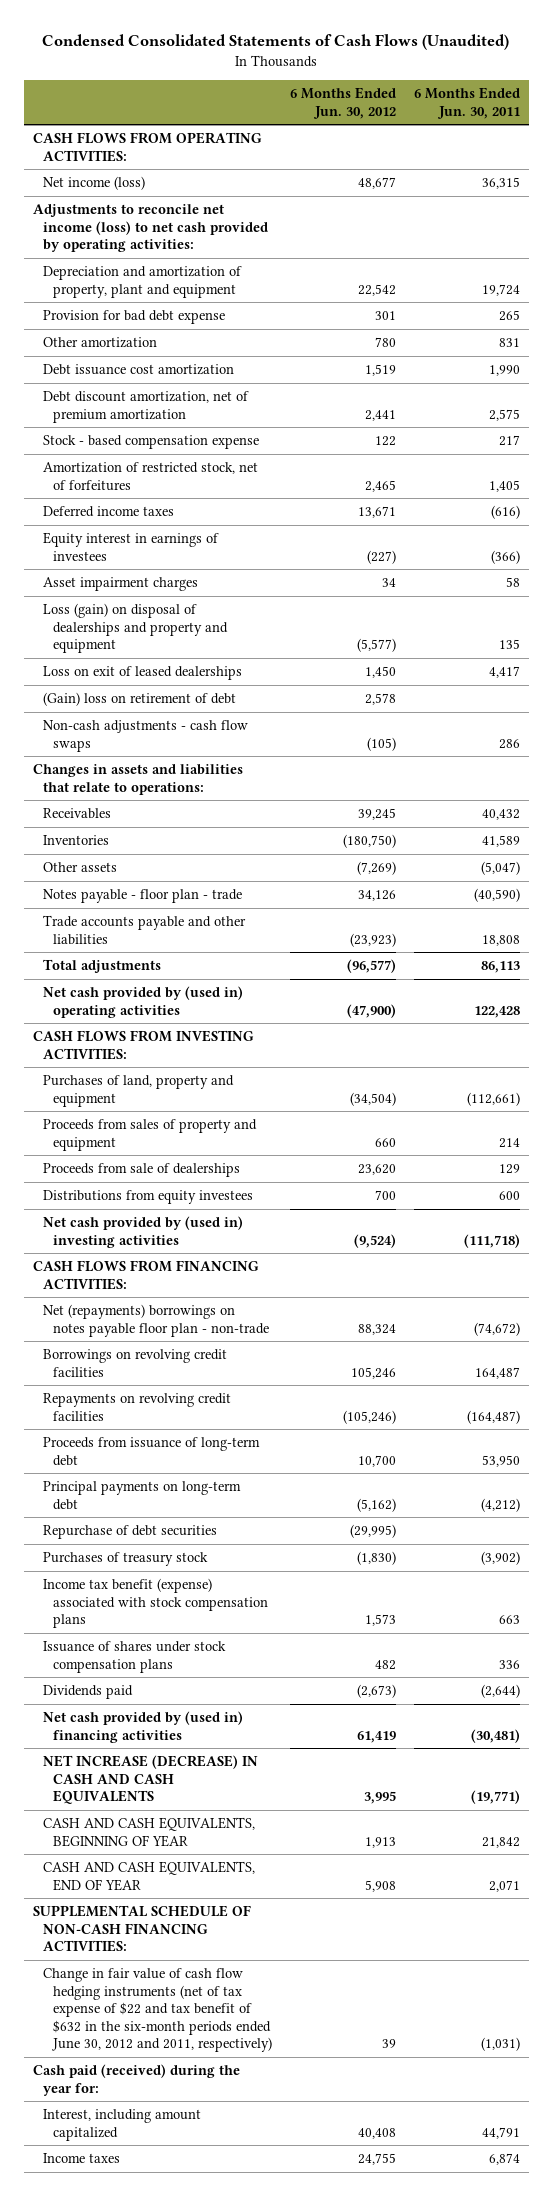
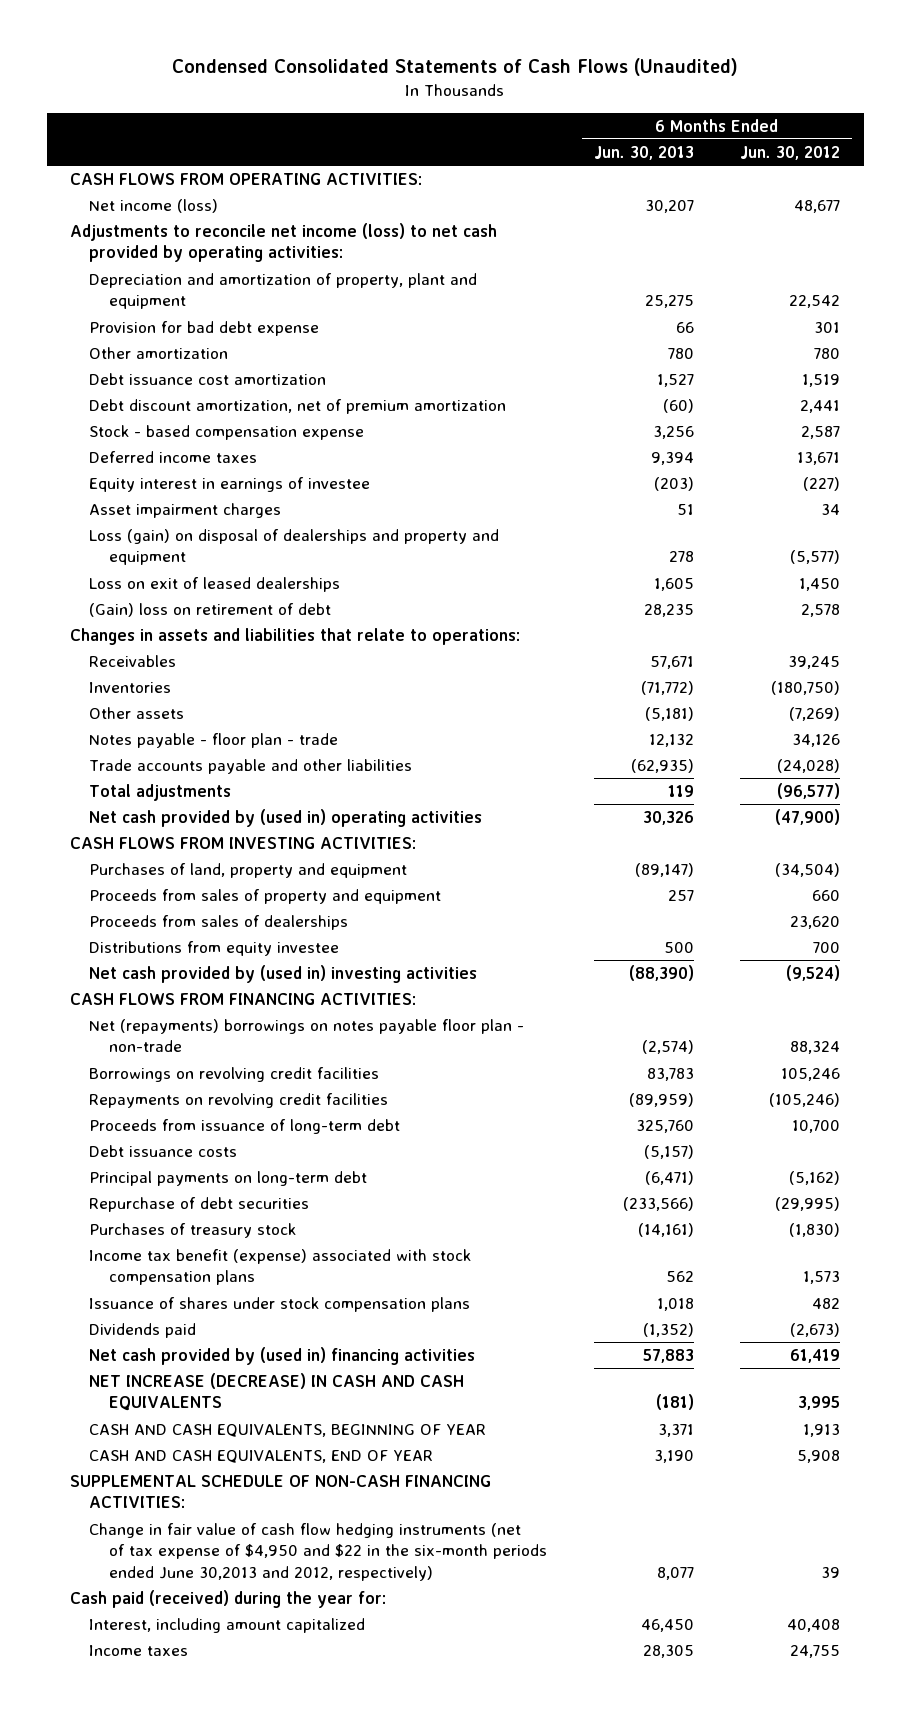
[413,87,520,119] 6 Months Ended Jun. 30, 2011 -> none
none -> [593,145,694,160] Jun. 30, 2013
[42,462,258,491] Amortization of restricted stock, net of forfeitures -> none
[374,436,396,447] 122 -> [801,425,841,439] 2,587
[42,532,219,561] Equity interest in earnings of investees -> [89,476,371,492] Equity interest in earnings of investee
[42,720,248,752] Non-cash adjustments - cash flow swaps -> none
[349,932,396,947] (23,923) -> [777,758,841,773] (24,028)
[42,1163,240,1178] Proceeds from sale of dealerships -> [89,914,349,930] Proceeds from sales of dealerships
[42,1190,253,1205] Distributions from equity investees -> [89,940,340,956] Distributions from equity investee
none -> [89,1144,238,1157] Debt issuance costs
[42,1968,273,2053] Change in fair value of cash flow hedging instruments (net of tax expense of $22 and tax benefit of $632 in the six-month periods ended June 30, 2012 and 2011, respectively) -> [89,1522,547,1581] Change in fair value of cash flow hedging instruments (net of tax expense of $4,950 and $22 in the six-month periods ended June 30,2013 and 2012, respectively)

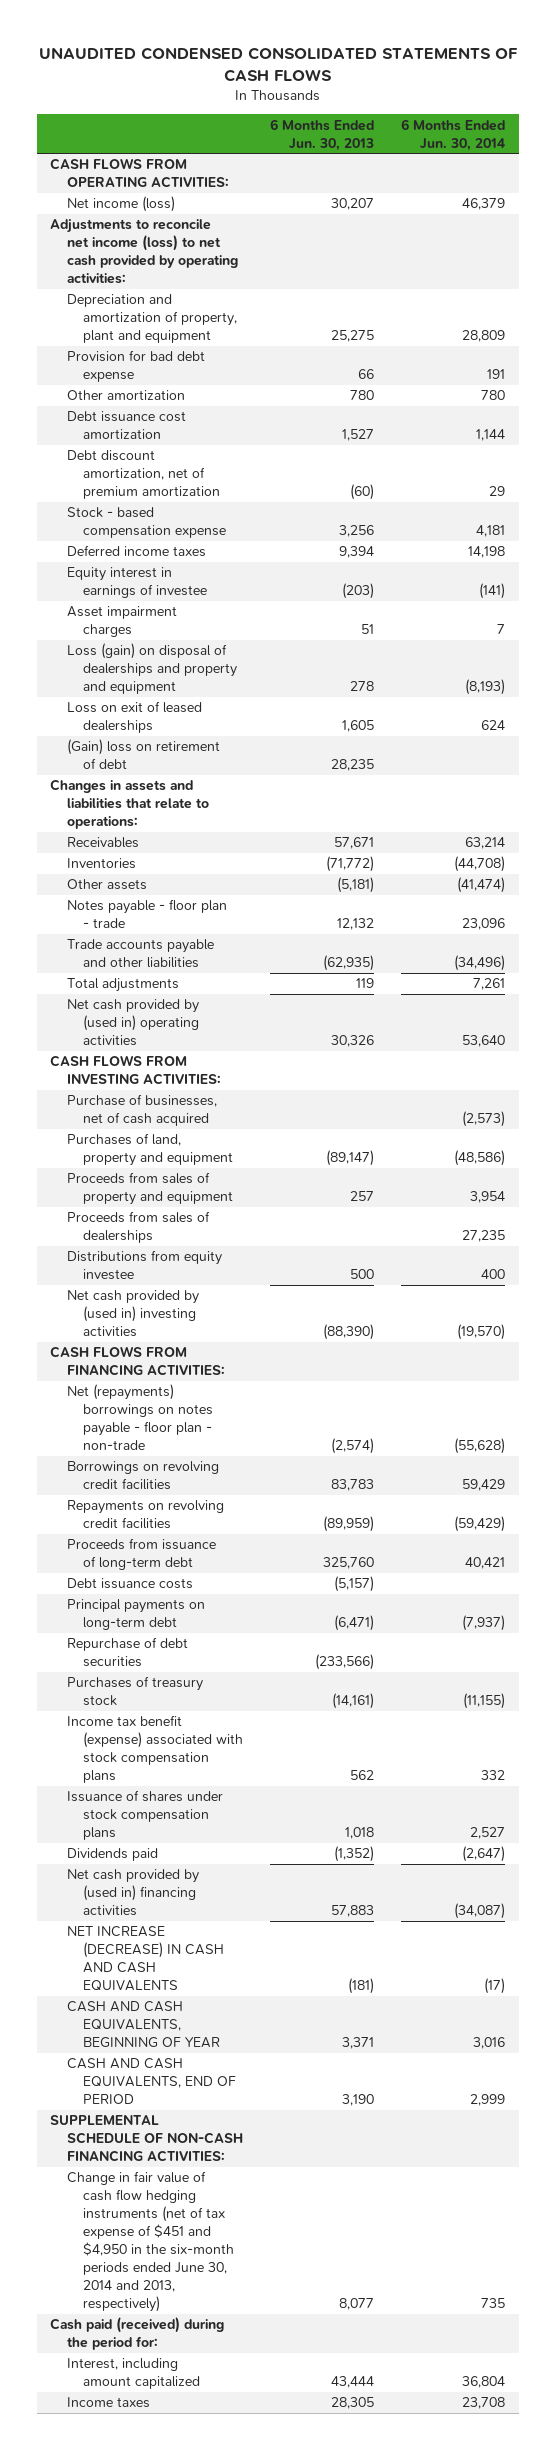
[172,57,739,76] Condensed Consolidated Statements of Cash Flows (Unaudited) -> [38,46,518,82] UNAUDITED CONDENSED CONSOLIDATED STATEMENTS OF CASH FLOWS
[740,145,841,160] Jun. 30, 2012 -> none
none -> [401,118,506,151] 6 Months Ended Jun. 30, 2014
none -> [66,1094,217,1127] Purchase of businesses, net of cash acquired
[89,1018,525,1053] Net (repayments) borrowings on notes payable floor plan - non-trade -> [66,1384,214,1451] Net (repayments) borrowings on notes payable - floor plan - non-trade
[89,1449,434,1463] CASH AND CASH EQUIVALENTS, END OF YEAR -> [66,2058,237,2105] CASH AND CASH EQUIVALENTS, END OF PERIOD
[89,1522,547,1581] Change in fair value of cash flow hedging instruments (net of tax expense of $4,950 and $22 in the six-month periods ended June 30,2013 and 2012, respectively) -> [66,2171,235,2312] Change in fair value of cash flow hedging instruments (net of tax expense of $451 and $4,950 in the six-month periods ended June 30, 2014 and 2013, respectively)
[69,1589,386,1608] Cash paid (received) during the year for: -> [50,2317,225,2351] Cash paid (received) during the period for:
[640,1618,694,1632] 46,450 -> [331,2376,375,2389] 43,444

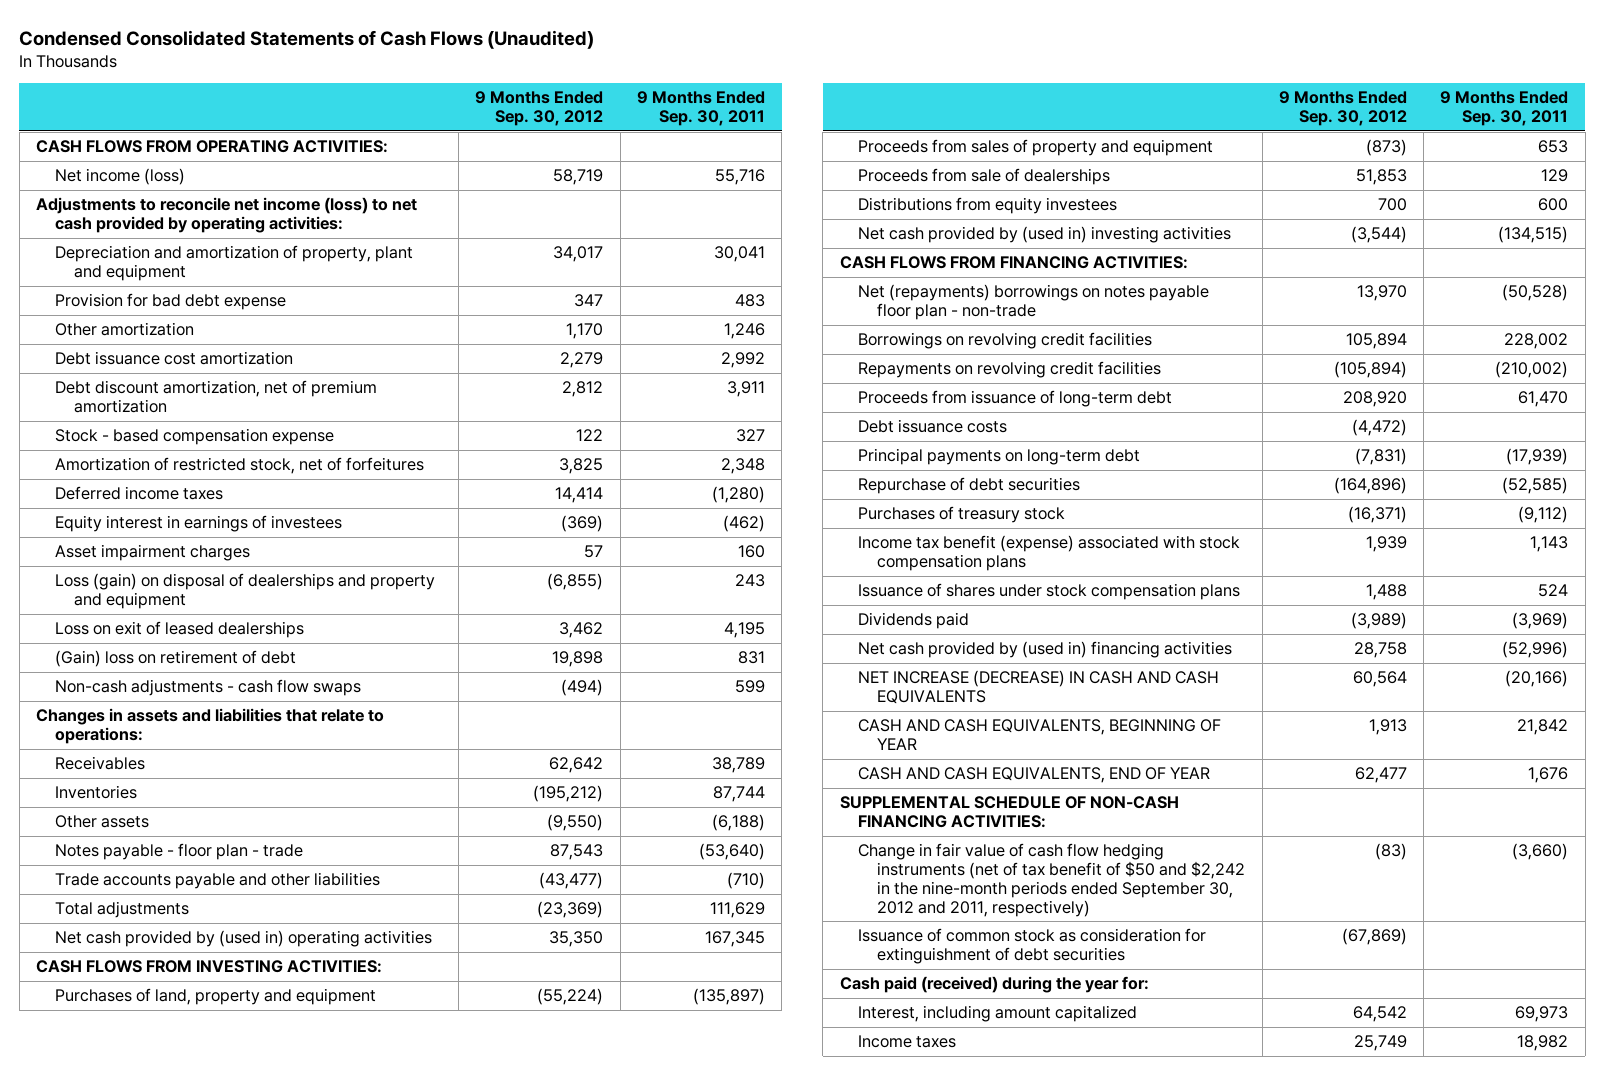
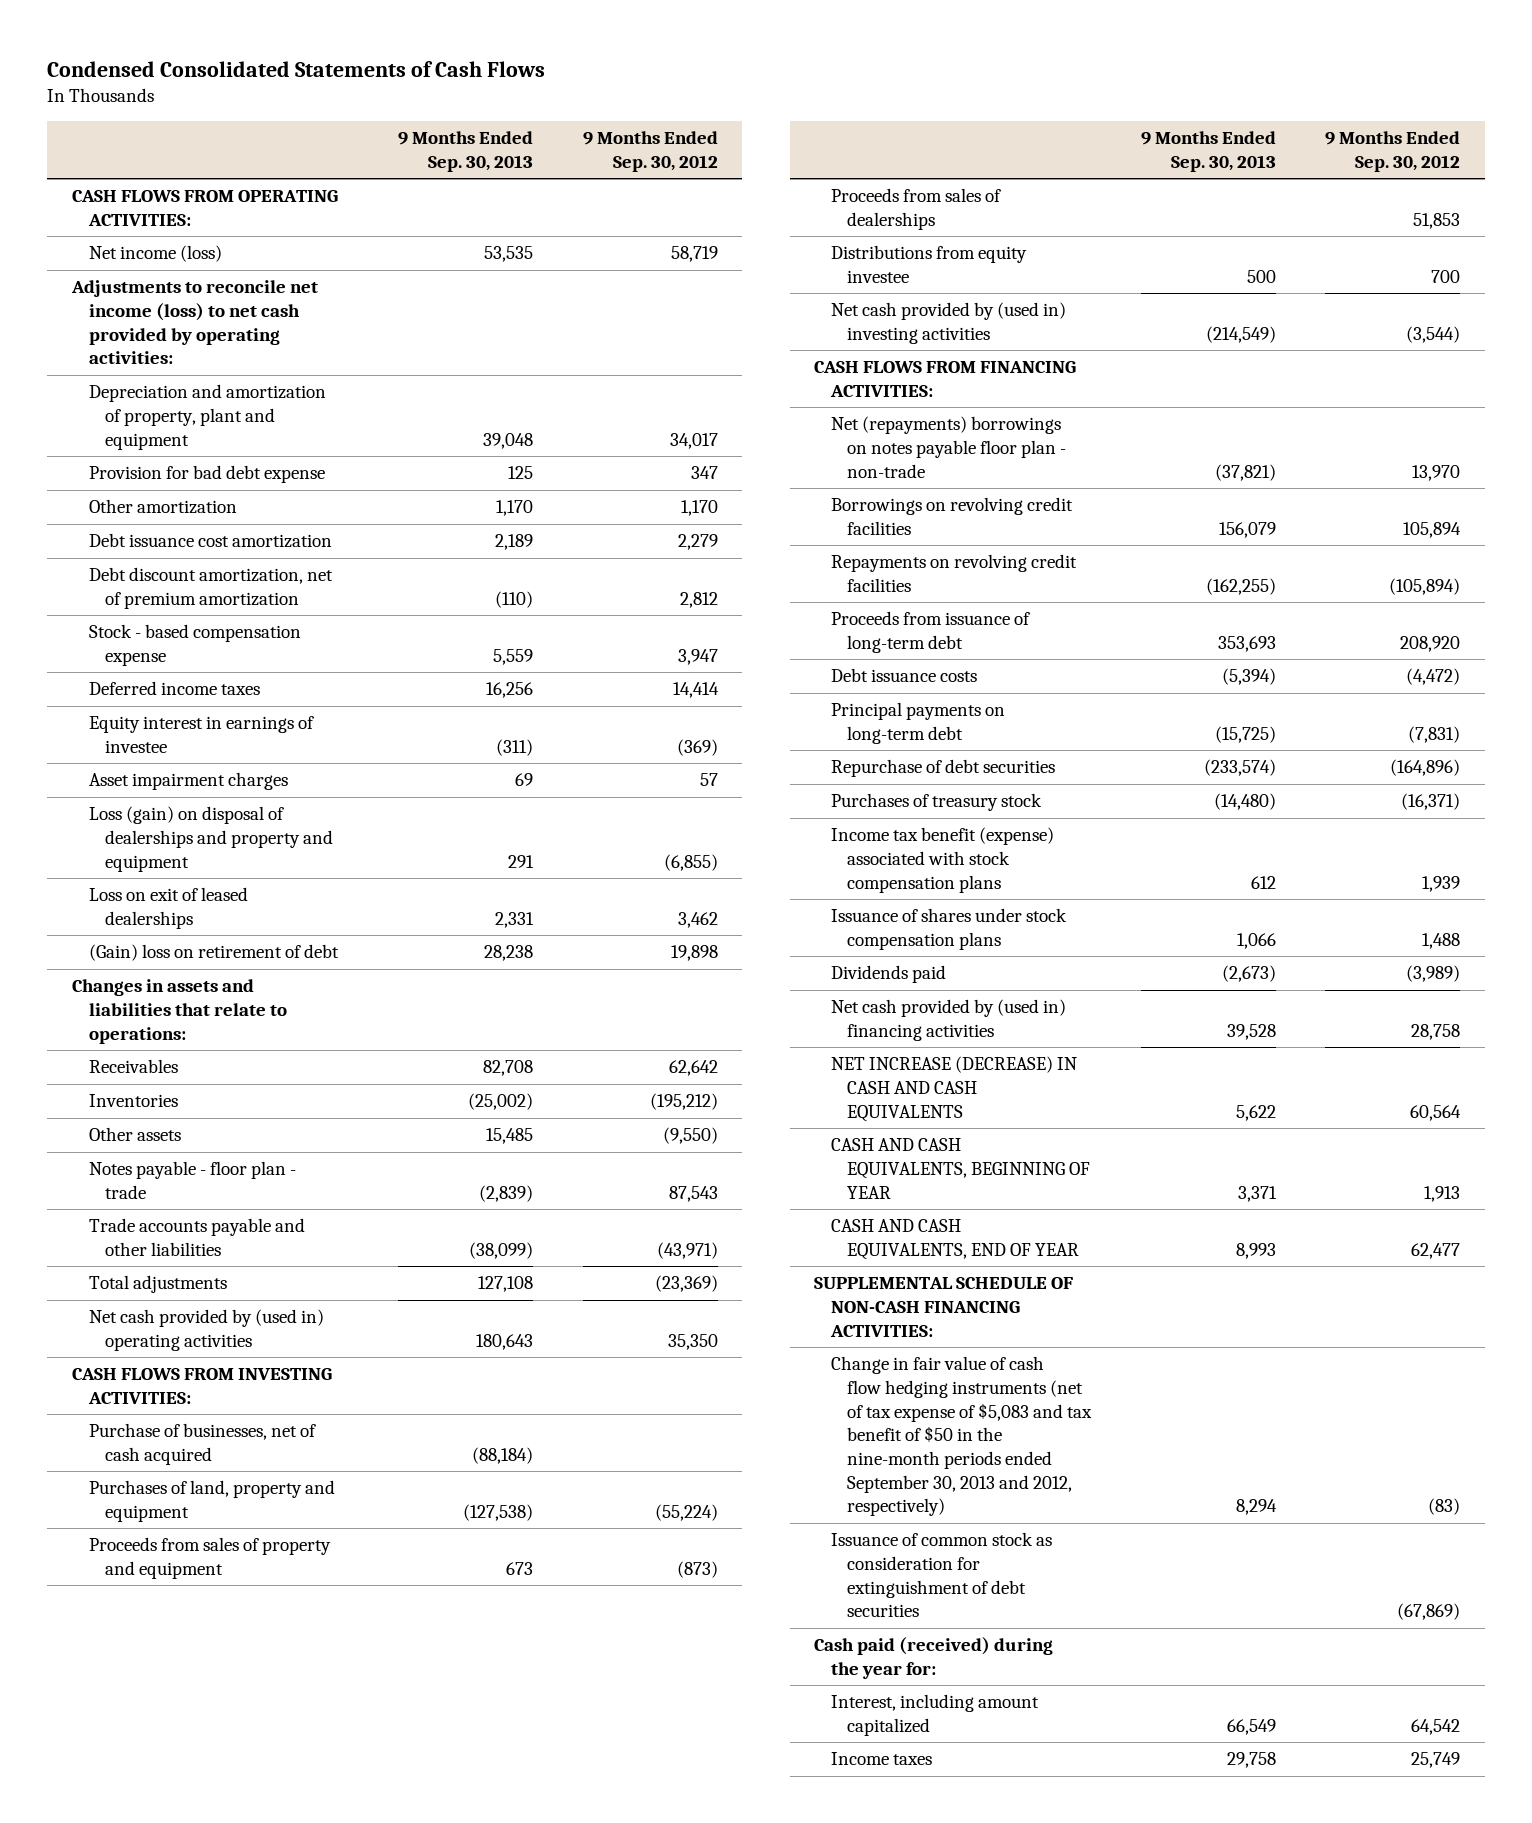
[19,29,595,49] Condensed Consolidated Statements of Cash Flows (Unaudited) -> [47,60,546,77] Condensed Consolidated Statements of Cash Flows
[636,91,765,127] 9 Months Ended Sep. 30, 2011 -> none
none -> [398,131,534,172] 9 Months Ended Sep. 30, 2013
[54,457,424,475] Amortization of restricted stock, net of forfeitures -> none
[576,429,604,442] 122 -> [677,648,718,665] 3,947
[54,515,342,533] Equity interest in earnings of investees -> [88,716,314,753] Equity interest in earnings of investee
[54,679,361,697] Non-cash adjustments - cash flow swaps -> none
[539,872,604,890] (43,477) -> [656,1241,718,1259] (43,971)
none -> [88,1423,316,1465] Purchase of businesses, net of cash acquired
[858,168,1111,186] Proceeds from sale of dealerships -> [830,188,1001,230] Proceeds from sales of dealerships
[858,197,1118,215] Distributions from equity investees -> [830,245,1027,283] Distributions from equity investee
[858,843,1246,917] Change in fair value of cash flow hedging instruments (net of tax benefit of $50 and $2,242 in the nine-month periods ended September 30, 2012 and 2011, respectively) -> [830,1356,1093,1517] Change in fair value of cash flow hedging instruments (net of tax expense of $5,083 and tax benefit of $50 in the nine-month periods ended September 30, 2013 and 2012, respectively)

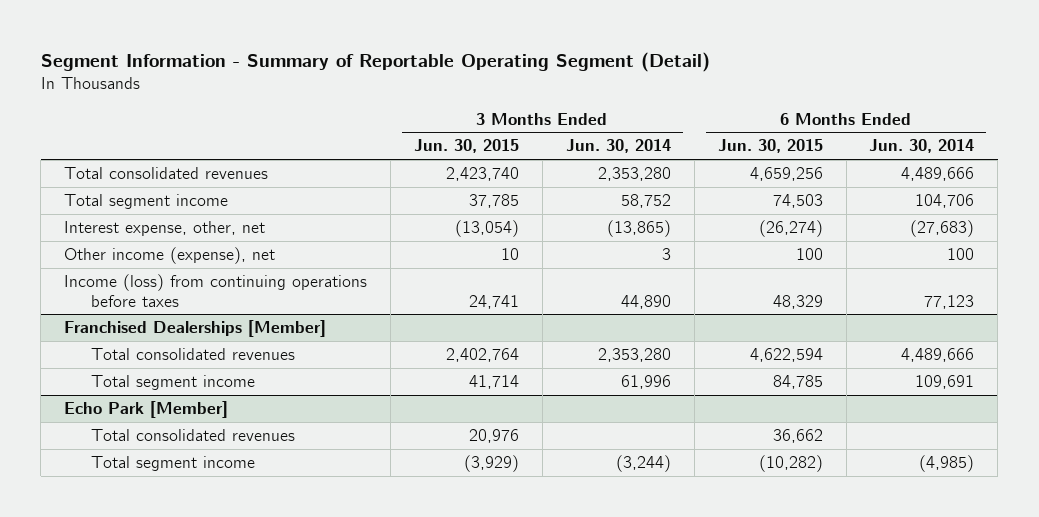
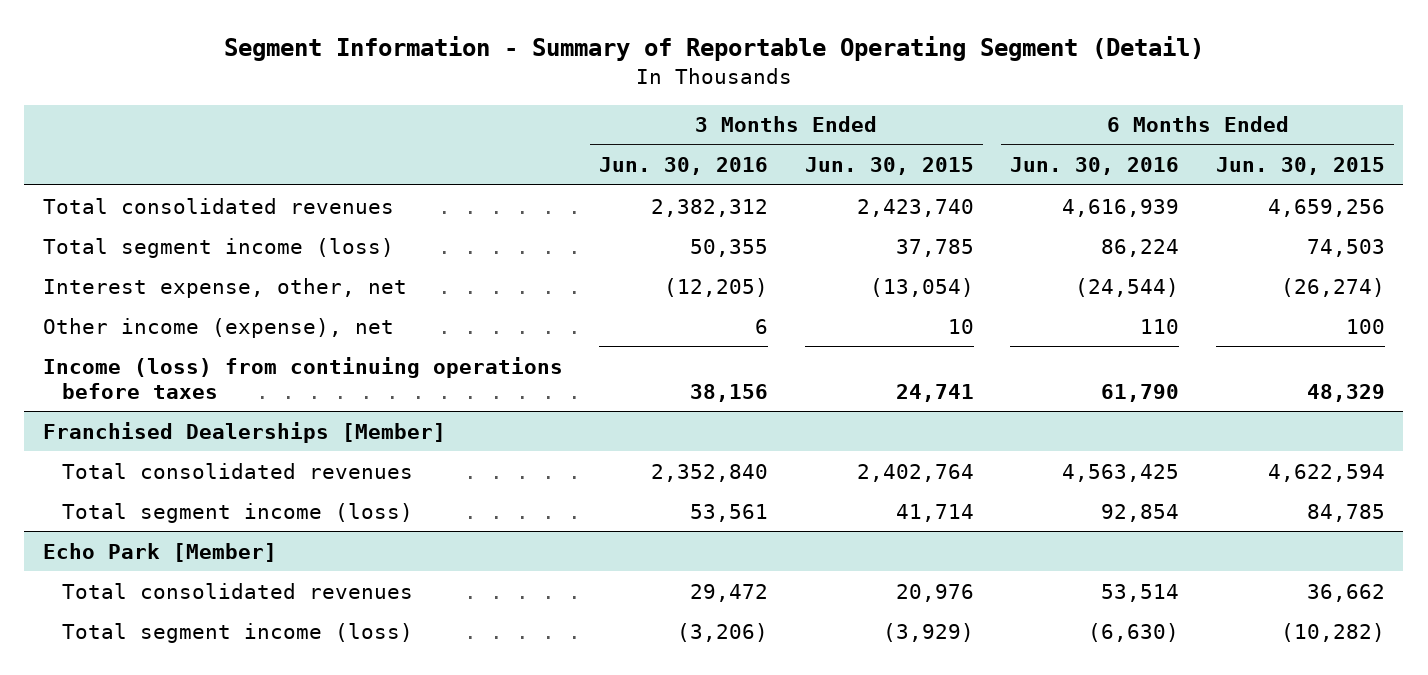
[565,139,671,154] Jun. 30, 2014 -> none
[869,139,975,154] Jun. 30, 2014 -> none
none -> [599,157,769,176] Jun. 30, 2016
none -> [1010,157,1180,176] Jun. 30, 2016
[64,194,229,210] Total segment income -> [42,237,394,258] Total segment income (loss)
[90,375,255,391] Total segment income -> [61,502,413,523] Total segment income (loss)
[90,456,255,472] Total segment income -> [61,622,413,643] Total segment income (loss)

